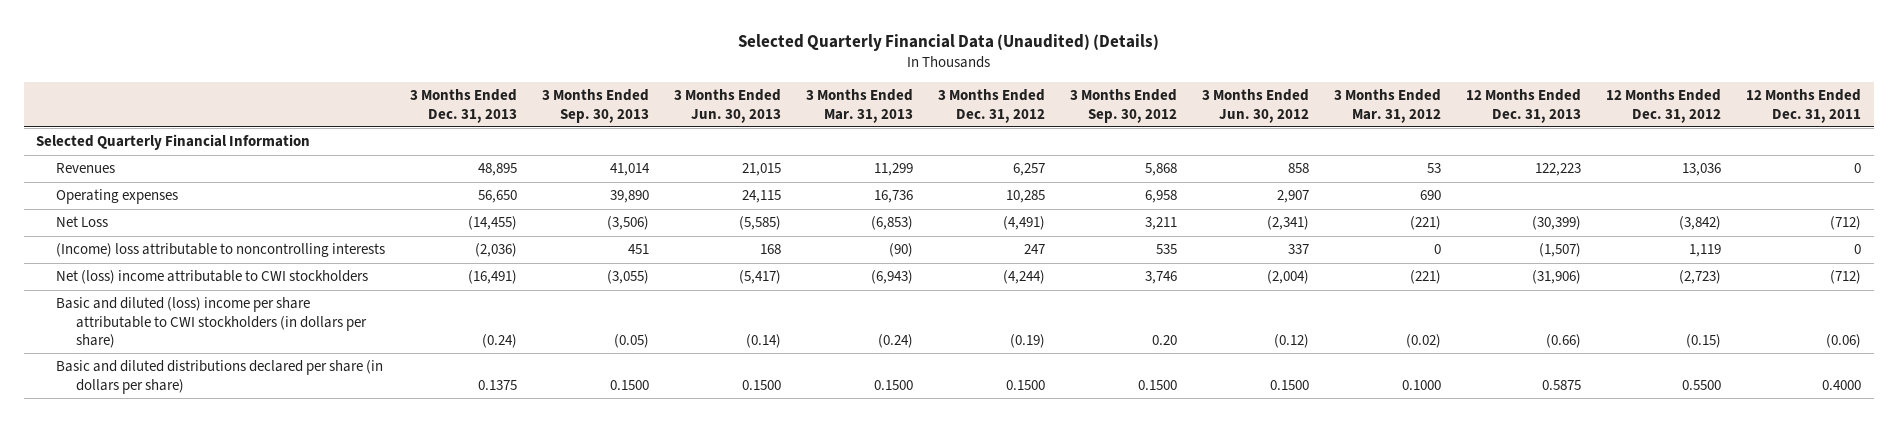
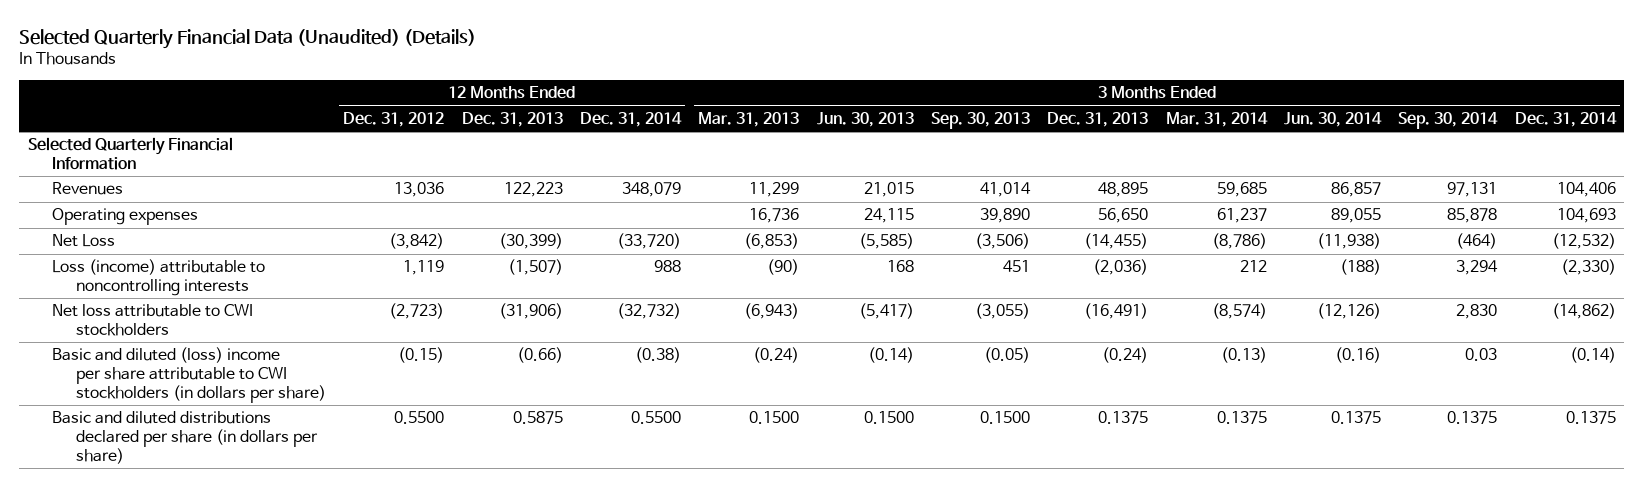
[938,89,1046,123] 3 Months Ended Dec. 31, 2012 -> none
[1070,89,1178,123] 3 Months Ended Sep. 30, 2012 -> none
[1202,89,1310,123] 3 Months Ended Jun. 30, 2012 -> none
[1334,89,1442,123] 3 Months Ended Mar. 31, 2012 -> none
[1746,89,1862,123] 12 Months Ended Dec. 31, 2011 -> none
none -> [580,111,683,127] Dec. 31, 2014
none -> [1165,111,1268,127] Mar. 31, 2014
none -> [1284,111,1383,127] Jun. 30, 2014
none -> [1398,111,1499,129] Sep. 30, 2014
none -> [1514,111,1617,127] Dec. 31, 2014
[56,243,386,258] (Income) loss attributable to noncontrolling interests -> [52,259,266,297] Loss (income) attributable to noncontrolling interests
[56,270,369,285] Net (loss) income attributable to CWI stockholders -> [52,304,254,337] Net loss attributable to CWI stockholders

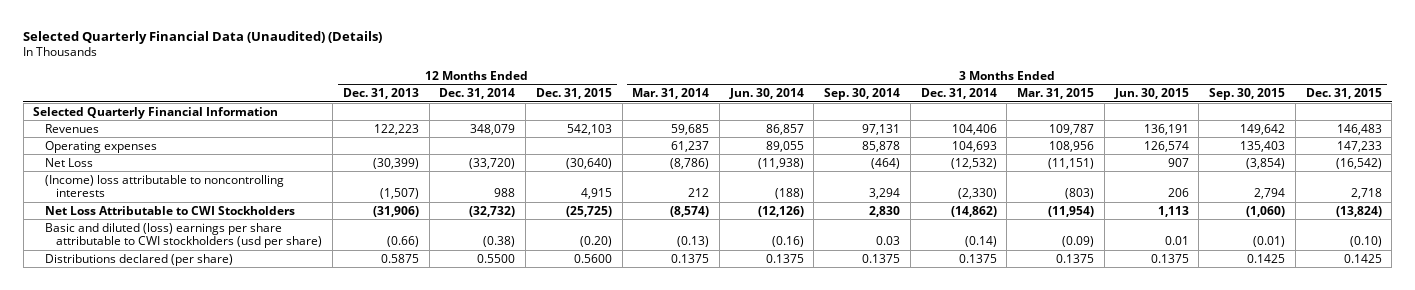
[343,111,445,127] Dec. 31, 2012 -> none
[698,111,800,127] Mar. 31, 2013 -> none
[816,111,914,127] Jun. 30, 2013 -> none
[931,111,1031,129] Sep. 30, 2013 -> none
[1047,111,1149,127] Dec. 31, 2013 -> none
none -> [535,88,612,100] Dec. 31, 2015
none -> [1017,88,1095,100] Mar. 31, 2015
none -> [1113,88,1189,100] Jun. 30, 2015
none -> [1209,88,1286,101] Sep. 30, 2015
none -> [1305,88,1382,100] Dec. 31, 2015
[52,259,266,297] Loss (income) attributable to noncontrolling interests -> [44,174,284,198] (Income) loss attributable to noncontrolling interests
[52,304,254,337] Net loss attributable to CWI stockholders -> [44,205,295,215] Net Loss Attributable to CWI Stockholders
[52,347,327,403] Basic and diluted (loss) income per share attributable to CWI stockholders (in dollars per share) -> [44,222,323,249] Basic and diluted (loss) earnings per share attributable to CWI stockholders (usd per share)
[52,411,319,464] Basic and diluted distributions declared per share (in dollars per share) -> [44,253,233,266] Distributions declared (per share)

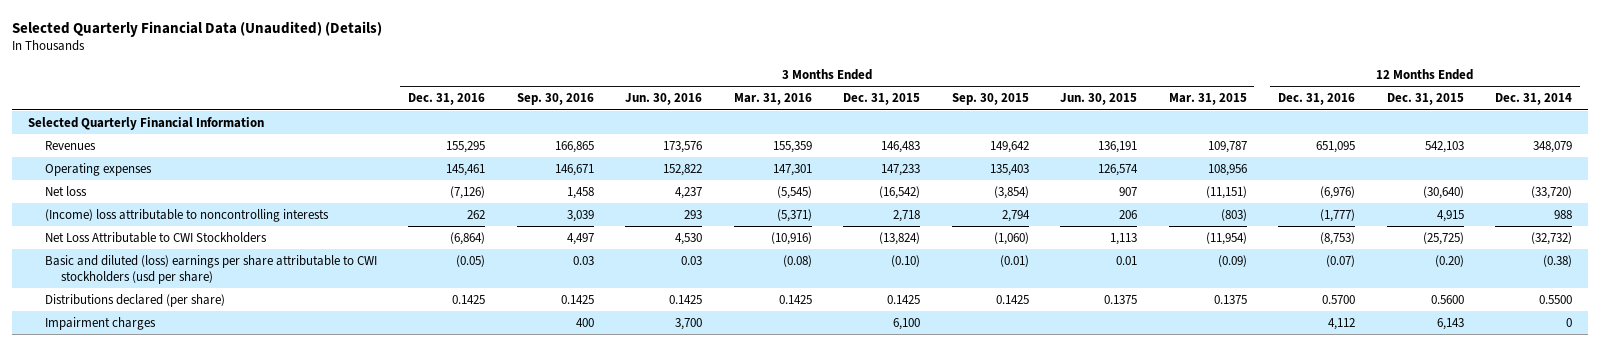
[342,88,419,100] Dec. 31, 2013 -> none
[632,88,710,100] Mar. 31, 2014 -> none
[728,88,804,100] Jun. 30, 2014 -> none
[824,88,901,101] Sep. 30, 2014 -> none
[920,88,997,100] Dec. 31, 2014 -> none
none -> [408,93,486,106] Dec. 31, 2016
none -> [516,93,594,106] Sep. 30, 2016
none -> [625,93,703,106] Jun. 30, 2016
none -> [733,93,812,106] Mar. 31, 2016
none -> [1278,93,1356,106] Dec. 31, 2016
[44,157,93,167] Net Loss -> [44,185,87,196] Net loss
none -> [44,316,156,330] Impairment charges

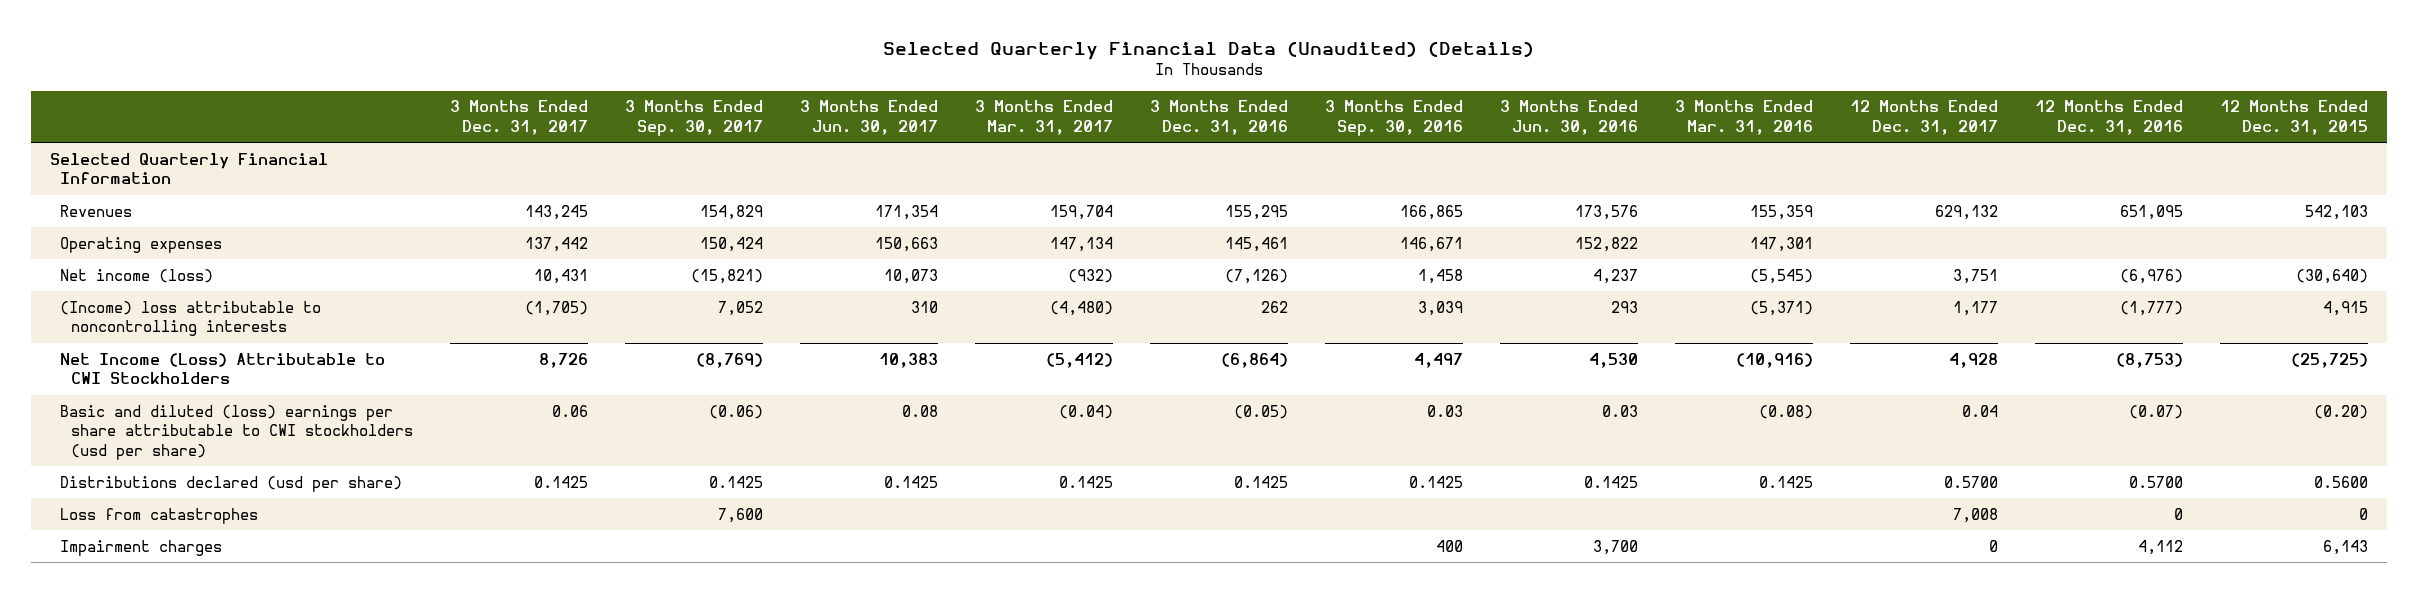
[843,93,921,106] Dec. 31, 2015 -> none
[951,93,1029,106] Sep. 30, 2015 -> none
[1060,93,1138,106] Jun. 30, 2015 -> none
[1168,93,1247,106] Mar. 31, 2015 -> none
[1495,93,1573,106] Dec. 31, 2014 -> none
none -> [450,100,589,135] 3 Months Ended Dec. 31, 2017
none -> [625,100,764,136] 3 Months Ended Sep. 30, 2017
none -> [800,100,939,135] 3 Months Ended Jun. 30, 2017
none -> [975,100,1114,135] 3 Months Ended Mar. 31, 2017
none -> [1850,100,1999,135] 12 Months Ended Dec. 31, 2017
[44,185,87,196] Net loss -> [60,268,214,283] Net income (loss)
[44,231,267,243] Net Loss Attributable to CWI Stockholders -> [60,352,386,385] Net Income (Loss) Attributable to CWI Stockholders
[44,293,225,307] Distributions declared (per share) -> [60,475,403,492] Distributions declared (usd per share)
none -> [60,507,259,524] Loss from catastrophes

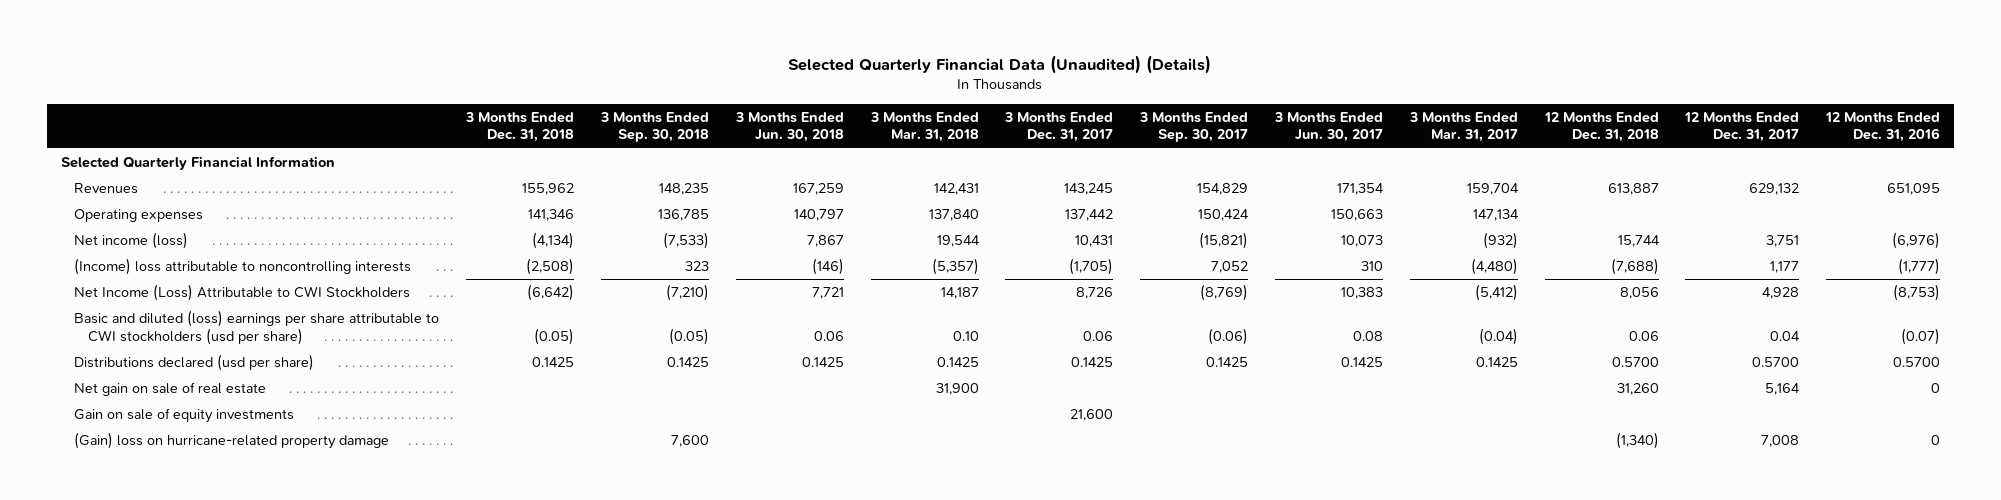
[1150,100,1289,135] 3 Months Ended Dec. 31, 2016 -> none
[1325,100,1464,136] 3 Months Ended Sep. 30, 2016 -> none
[1500,100,1639,135] 3 Months Ended Jun. 30, 2016 -> none
[1675,100,1814,135] 3 Months Ended Mar. 31, 2016 -> none
[2220,100,2369,135] 12 Months Ended Dec. 31, 2015 -> none
none -> [465,111,575,143] 3 Months Ended Dec. 31, 2018
none -> [599,111,709,143] 3 Months Ended Sep. 30, 2018
none -> [734,111,844,143] 3 Months Ended Jun. 30, 2018
none -> [869,111,979,143] 3 Months Ended Mar. 31, 2018
none -> [1543,111,1659,143] 12 Months Ended Dec. 31, 2018
[60,507,259,524] Loss from catastrophes -> none
[60,539,223,556] Impairment charges -> none
none -> [74,382,267,397] Net gain on sale of real estate
none -> [74,408,295,424] Gain on sale of equity investments
none -> [74,432,390,450] (Gain) loss on hurricane-related property damage

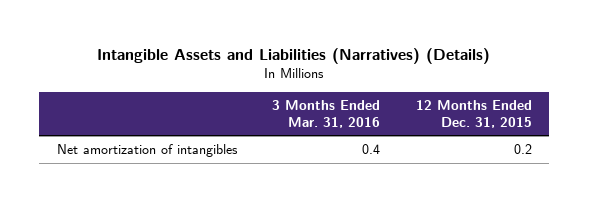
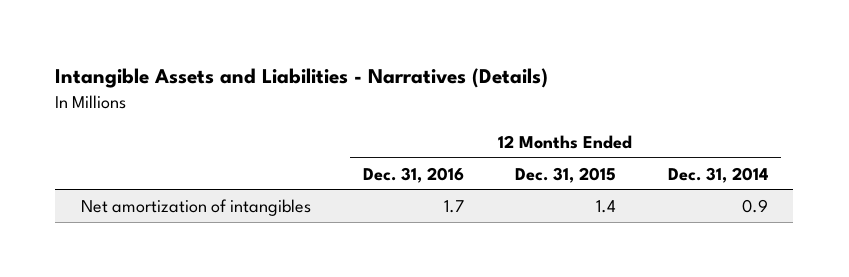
[97,48,491,65] Intangible Assets and Liabilities (Narratives) (Details) -> [55,68,549,89] Intangible Assets and Liabilities - Narratives (Details)
[272,99,381,128] 3 Months Ended Mar. 31, 2016 -> none
none -> [362,166,464,183] Dec. 31, 2016
none -> [667,166,768,183] Dec. 31, 2014
[513,144,532,155] 0.2 -> [596,199,617,213] 1.4

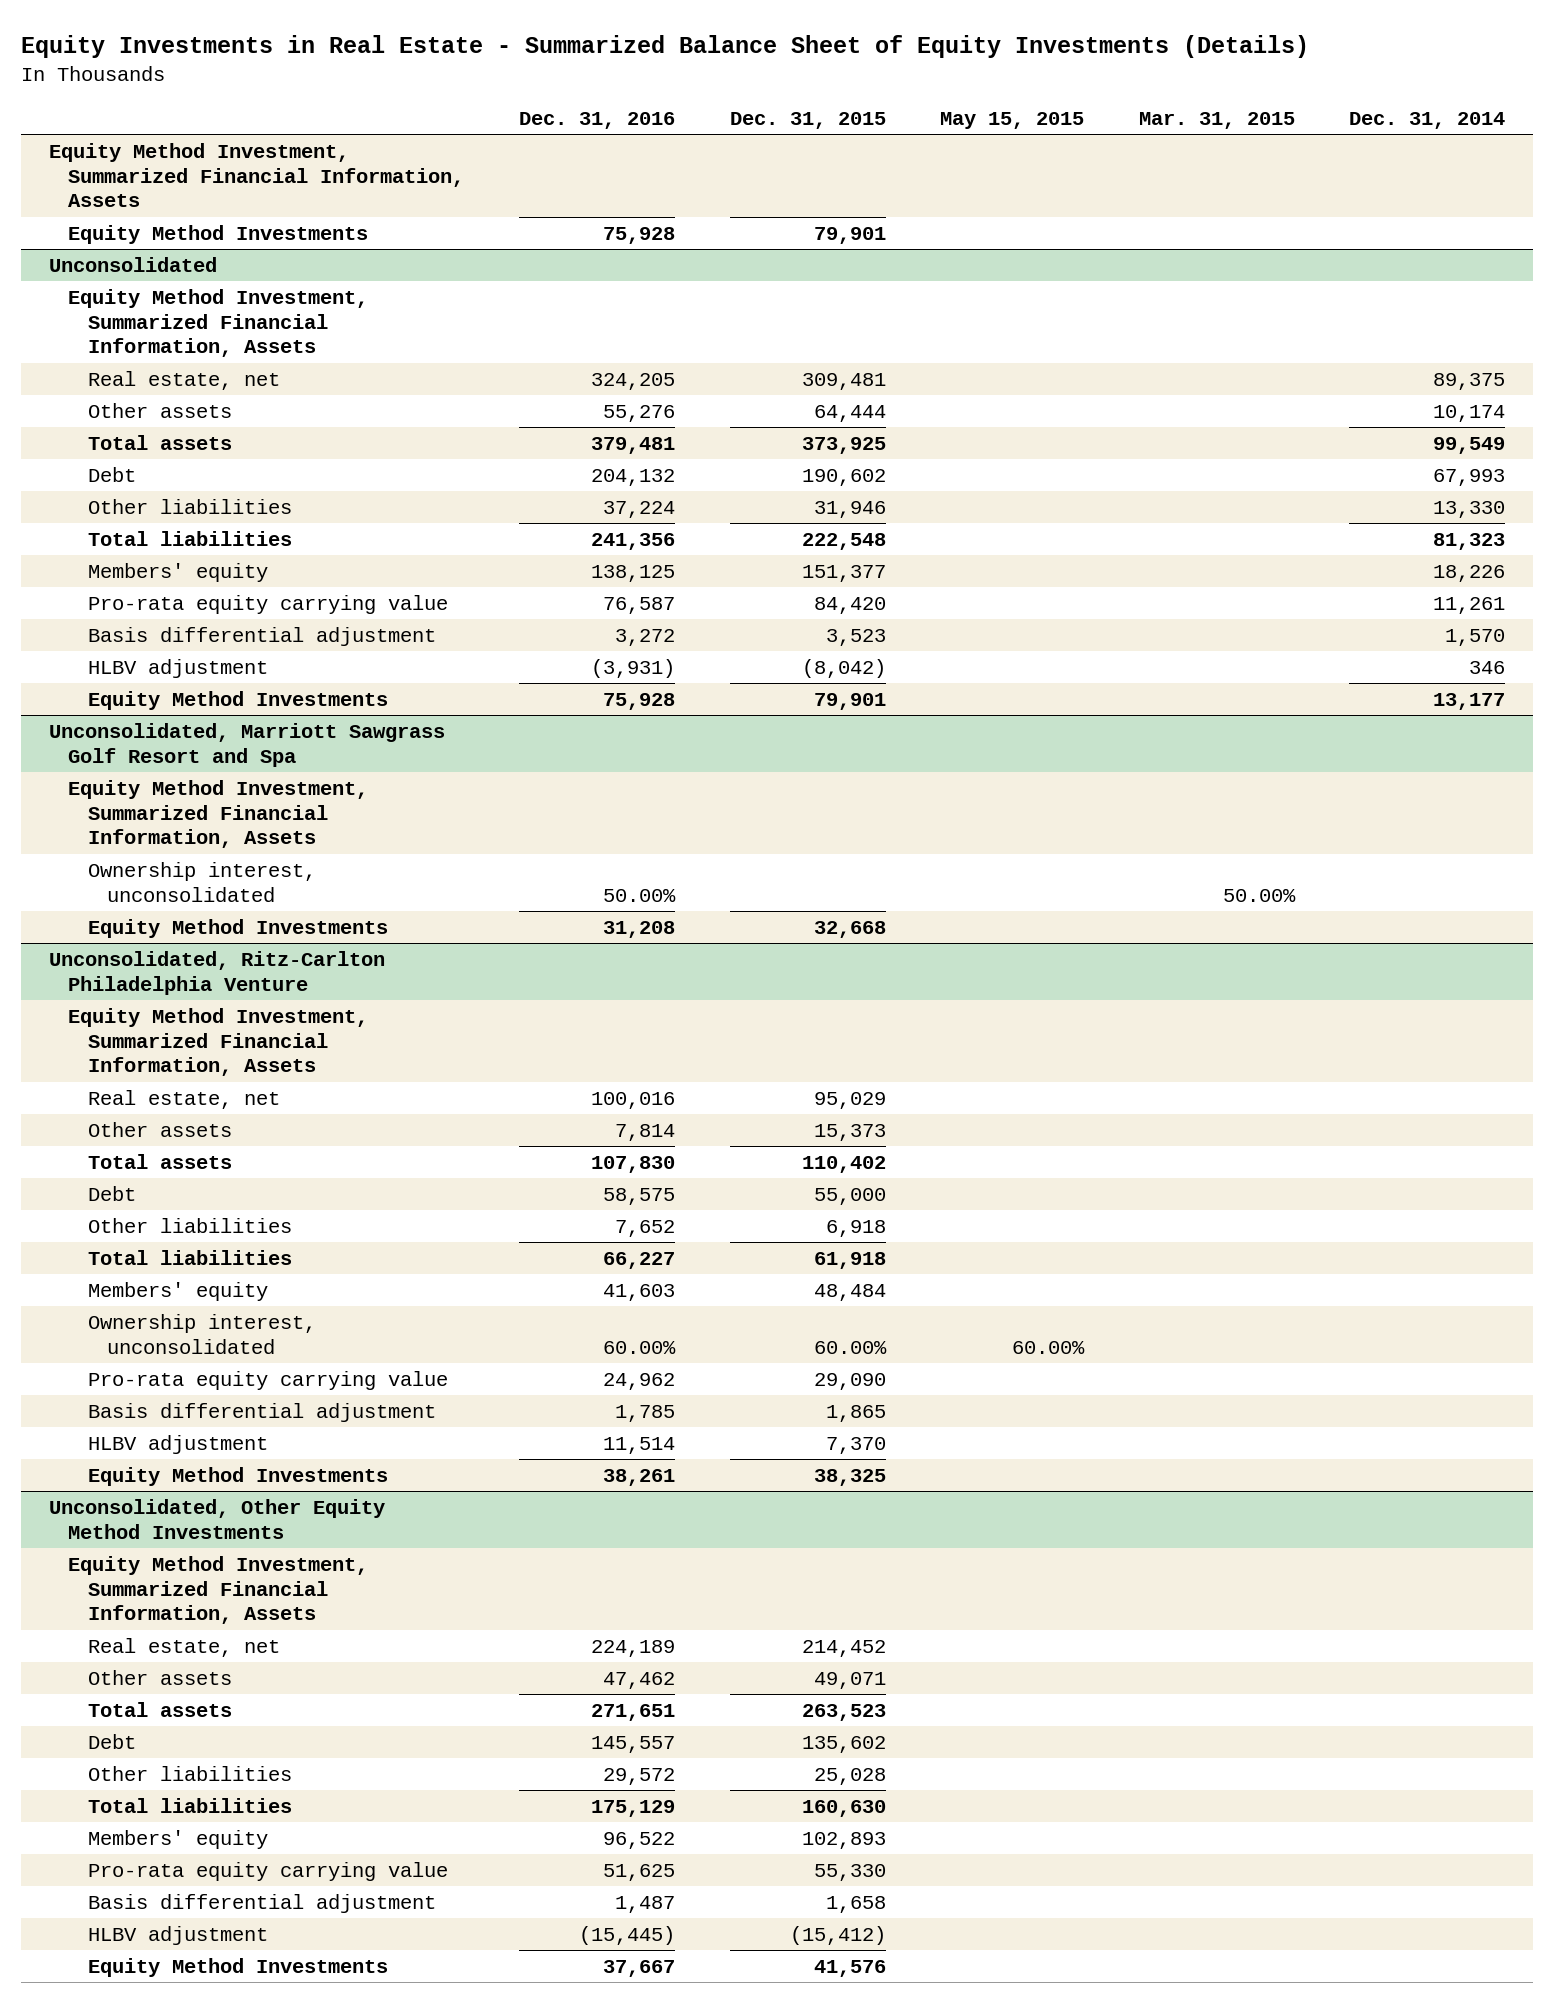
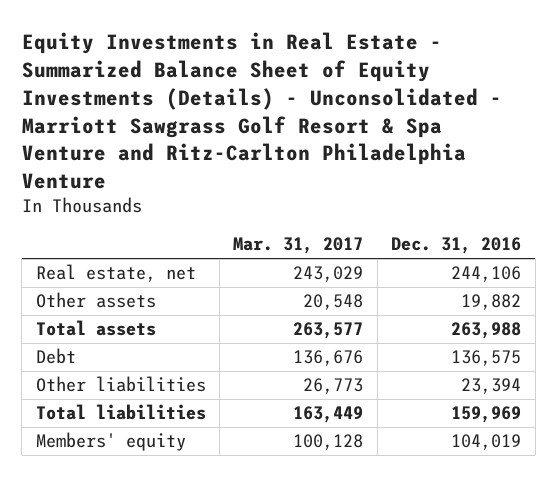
[21,35,1310,59] Equity Investments in Real Estate - Summarized Balance Sheet of Equity Investments (Details) -> [21,32,502,190] Equity Investments in Real Estate - Summarized Balance Sheet of Equity Investments (Details) - Unconsolidated - Marriott Sawgrass Golf Resort & Spa Venture and Ritz-Carlton Philadelphia Venture
[729,112,886,130] Dec. 31, 2015 -> none
[940,112,1085,130] May 15, 2015 -> none
[1138,112,1295,130] Mar. 31, 2015 -> none
[1349,112,1506,130] Dec. 31, 2014 -> none
none -> [233,237,364,255] Mar. 31, 2017
[48,143,465,208] Equity Method Investment, Summarized Financial Information, Assets -> none
[68,225,369,245] Equity Method Investments -> none
[48,257,217,273] Unconsolidated -> none
[68,289,369,358] Equity Method Investment, Summarized Financial Information, Assets -> none
[87,595,448,615] Pro-rata equity carrying value -> none
[87,627,436,647] Basis differential adjustment -> none
[87,659,268,679] HLBV adjustment -> none
[87,691,388,711] Equity Method Investments -> none
[48,723,445,767] Unconsolidated, Marriott Sawgrass Golf Resort and Spa -> none
[68,780,369,849] Equity Method Investment, Summarized Financial Information, Assets -> none
[87,862,316,902] Ownership interest, unconsolidated -> none
[87,919,388,939] Equity Method Investments -> none
[48,951,385,995] Unconsolidated, Ritz-Carlton Philadelphia Venture -> none
[68,1008,369,1077] Equity Method Investment, Summarized Financial Information, Assets -> none
[87,1090,280,1110] Real estate, net -> none
[87,1122,232,1138] Other assets -> none
[87,1154,232,1170] Total assets -> none
[87,1186,136,1202] Debt -> none
[87,1218,292,1234] Other liabilities -> none
[87,1250,292,1266] Total liabilities -> none
[87,1282,268,1302] Members' equity -> none
[87,1314,316,1354] Ownership interest, unconsolidated -> none
[87,1371,448,1391] Pro-rata equity carrying value -> none
[87,1403,436,1423] Basis differential adjustment -> none
[87,1435,268,1455] HLBV adjustment -> none
[87,1467,388,1487] Equity Method Investments -> none
[48,1499,385,1539] Unconsolidated, Other Equity Method Investments -> none
[68,1556,369,1625] Equity Method Investment, Summarized Financial Information, Assets -> none
[87,1638,280,1658] Real estate, net -> none
[87,1670,232,1686] Other assets -> none
[87,1702,232,1718] Total assets -> none
[87,1734,136,1750] Debt -> none
[87,1766,292,1782] Other liabilities -> none
[87,1798,292,1814] Total liabilities -> none
[87,1830,268,1850] Members' equity -> none
[87,1862,448,1882] Pro-rata equity carrying value -> none
[87,1894,436,1914] Basis differential adjustment -> none
[87,1926,268,1946] HLBV adjustment -> none
[87,1958,388,1978] Equity Method Investments -> none
[590,373,675,391] 324,205 -> [451,266,522,283] 244,106
[602,405,675,423] 55,276 -> [461,294,522,311] 19,882
[590,437,675,455] 379,481 -> [451,322,522,340] 263,988
[590,469,675,487] 204,132 -> [451,350,522,367] 136,575
[602,501,675,519] 37,224 -> [461,378,522,395] 23,394
[590,533,675,551] 241,356 -> [451,406,522,424] 159,969
[590,565,675,583] 138,125 -> [451,434,522,451] 104,019

